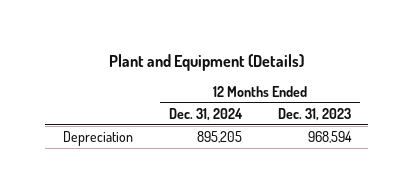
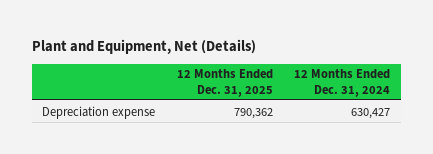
[108,53,304,71] Plant and Equipment (Details) -> [31,39,256,55] Plant and Equipment, Net (Details)
[277,107,351,121] Dec. 31, 2023 -> none
none -> [176,69,273,97] 12 Months Ended Dec. 31, 2025
[63,131,134,147] Depreciation -> [42,105,156,119] Depreciation expense
[196,131,242,144] 895,205 -> [351,107,391,119] 630,427

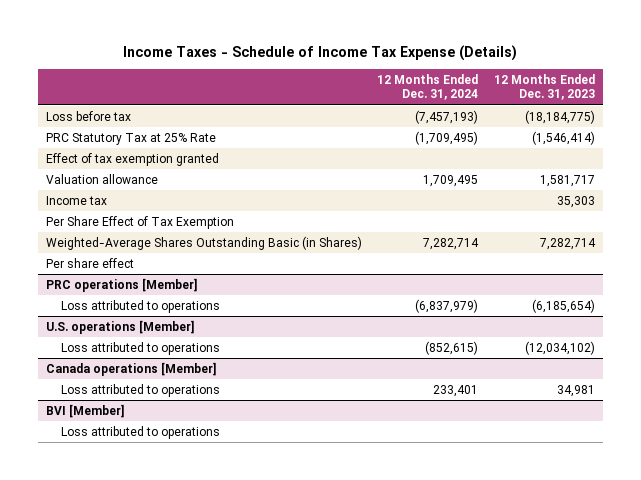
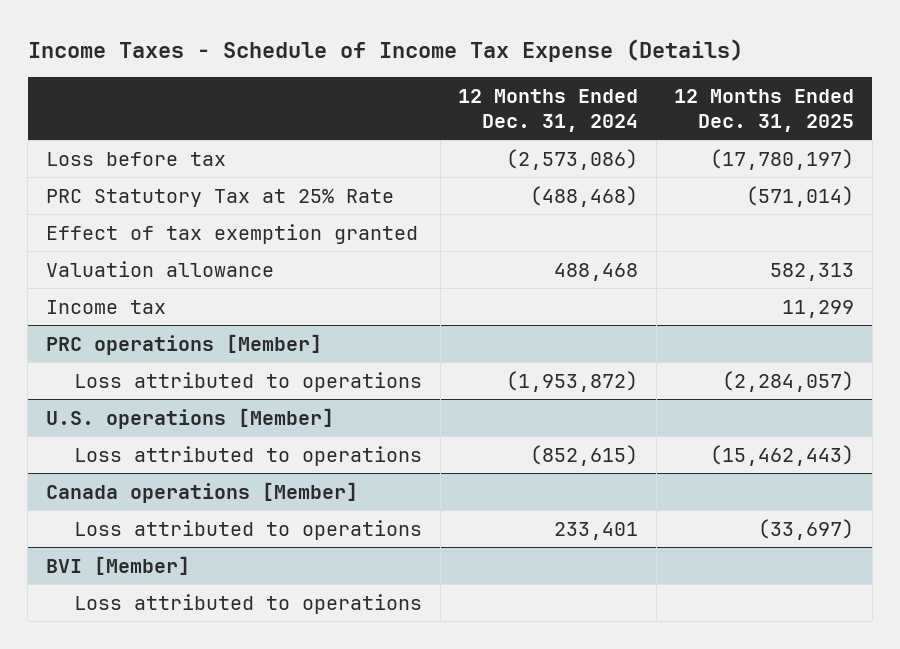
[493,73,595,101] 12 Months Ended Dec. 31, 2023 -> none
none -> [674,88,855,132] 12 Months Ended Dec. 31, 2025
[415,109,479,124] (7,457,193) -> [506,148,639,170] (2,573,086)
[415,130,479,145] (1,709,495) -> [530,185,639,207] (488,468)
[423,174,479,187] 1,709,495 -> [554,262,639,281] 488,468
[45,215,234,229] Per Share Effect of Tax Exemption -> none
[45,235,362,250] Weighted-Average Shares Outstanding Basic (in Shares) -> none
[45,257,134,268] Per share effect -> none
[415,298,479,313] (6,837,979) -> [506,370,639,392] (1,953,872)

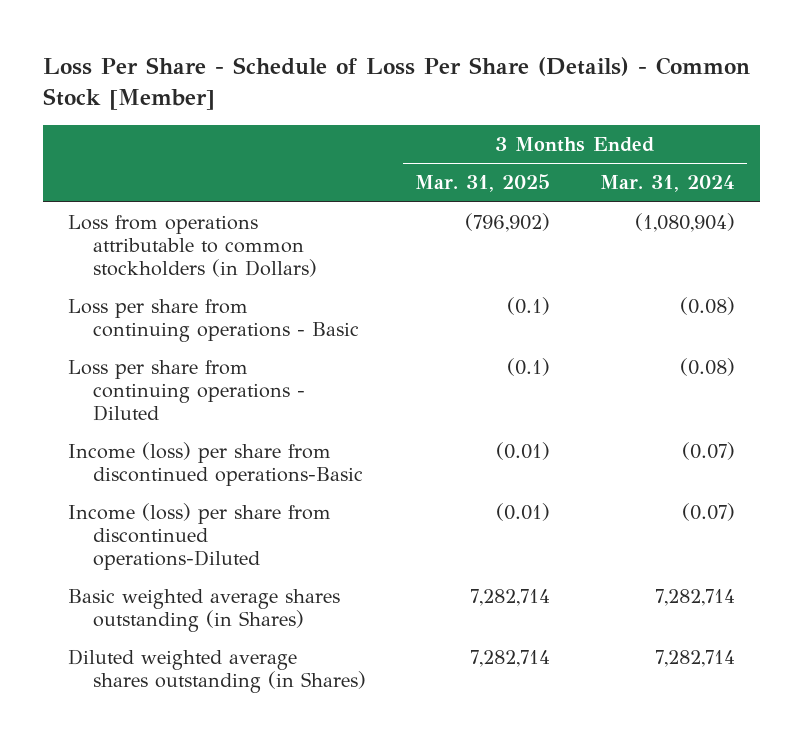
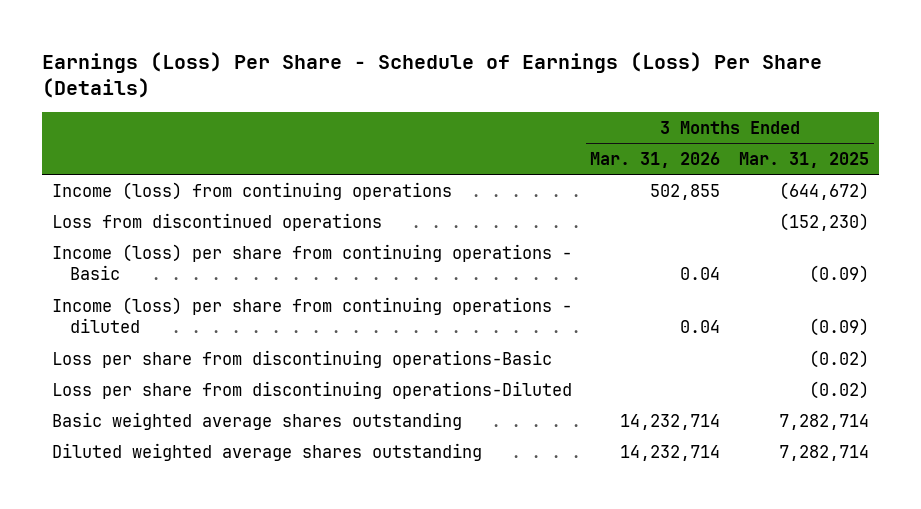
[43,57,751,110] Loss Per Share - Schedule of Loss Per Share (Details) - Common Stock [Member] -> [42,51,823,98] Earnings (Loss) Per Share - Schedule of Earnings (Loss) Per Share (Details)
[599,175,735,193] Mar. 31, 2024 -> none
none -> [590,151,721,168] Mar. 31, 2026
[68,215,317,277] Loss from operations attributable to common stockholders (in Dollars) -> none
none -> [51,181,452,200] Income (loss) from continuing operations
none -> [51,212,382,231] Loss from discontinued operations
[68,299,359,342] Loss per share from continuing operations - Basic -> [51,243,572,281] Income (loss) per share from continuing operations - Basic
[507,297,551,316] (0.1) -> [809,265,870,284] (0.09)
[68,360,305,421] Loss per share from continuing operations - Diluted -> [51,296,572,334] Income (loss) per share from continuing operations - diluted
[507,358,551,377] (0.1) -> [809,318,870,337] (0.09)
[68,442,363,486] Income (loss) per share from discontinued operations-Basic -> [51,349,552,368] Loss per share from discontinuing operations-Basic
[496,442,551,461] (0.01) -> [809,349,870,368] (0.02)
[68,503,332,570] Income (loss) per share from discontinued operations-Diluted -> [51,380,572,399] Loss per share from discontinuing operations-Diluted
[496,503,551,522] (0.01) -> [809,380,870,399] (0.02)
[68,589,341,632] Basic weighted average shares outstanding (in Shares) -> [51,411,462,430] Basic weighted average shares outstanding
[68,649,366,693] Diluted weighted average shares outstanding (in Shares) -> [51,442,482,461] Diluted weighted average shares outstanding

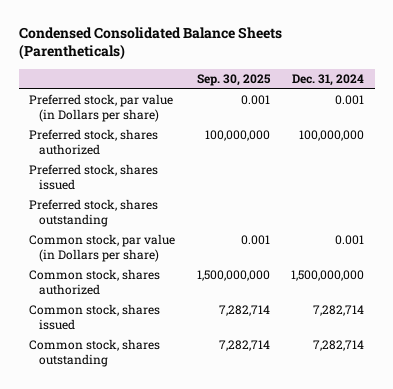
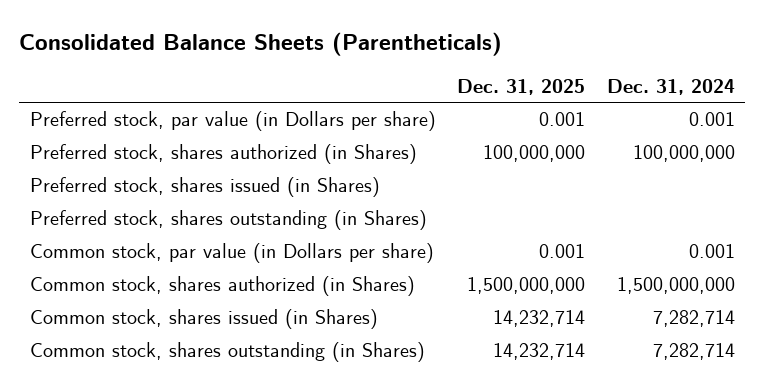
[18,26,282,61] Condensed Consolidated Balance Sheets (Parentheticals) -> [18,31,502,56] Consolidated Balance Sheets (Parentheticals)
[196,74,271,87] Sep. 30, 2025 -> none
none -> [457,78,586,95] Dec. 31, 2025
[29,129,159,156] Preferred stock, shares authorized -> [29,144,417,165] Preferred stock, shares authorized (in Shares)
[29,164,159,191] Preferred stock, shares issued -> [29,177,380,198] Preferred stock, shares issued (in Shares)
[29,199,159,228] Preferred stock, shares outstanding -> [29,210,427,231] Preferred stock, shares outstanding (in Shares)
[29,269,161,296] Common stock, shares authorized -> [29,276,415,297] Common stock, shares authorized (in Shares)
[29,304,161,331] Common stock, shares issued -> [29,309,378,330] Common stock, shares issued (in Shares)
[29,339,161,368] Common stock, shares outstanding -> [29,342,425,363] Common stock, shares outstanding (in Shares)

